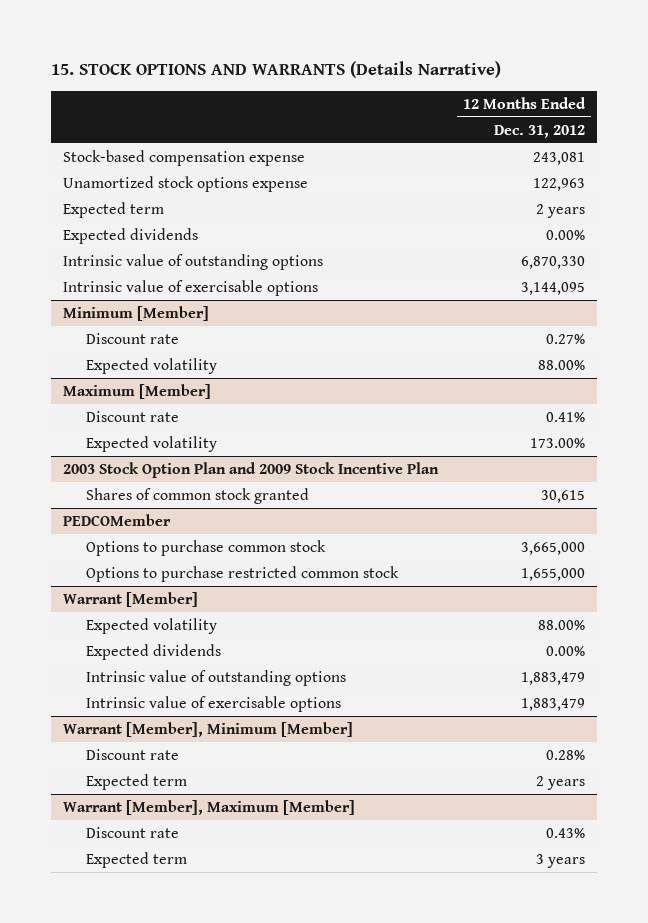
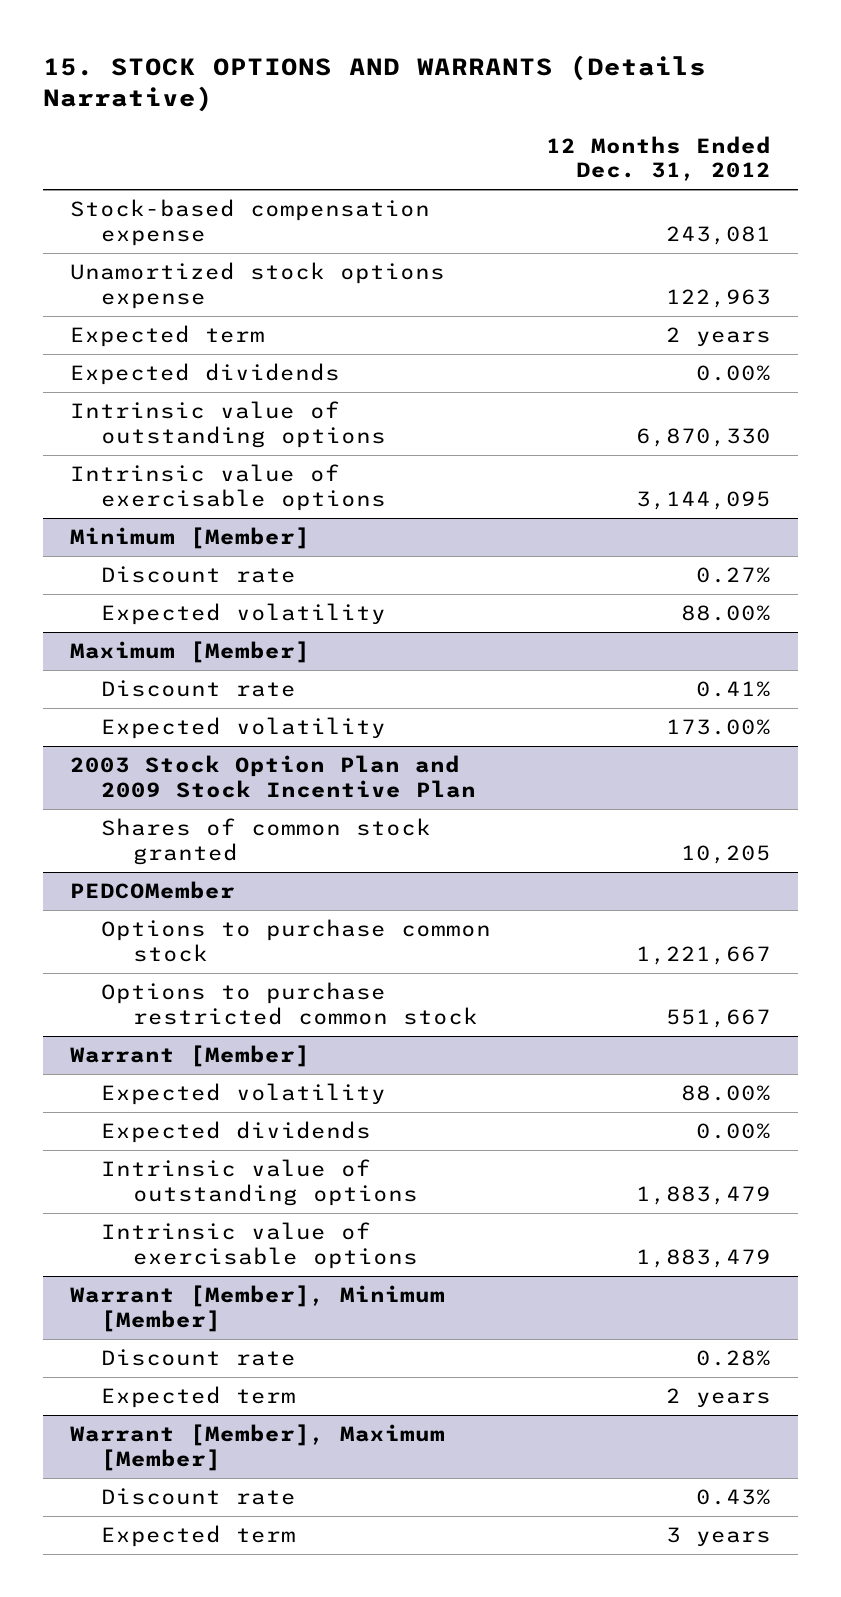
[540,489,585,503] 30,615 -> [680,844,771,864] 10,205
[520,541,585,555] 3,665,000 -> [635,945,771,965] 1,221,667
[520,567,585,581] 1,655,000 -> [665,1008,771,1028] 551,667

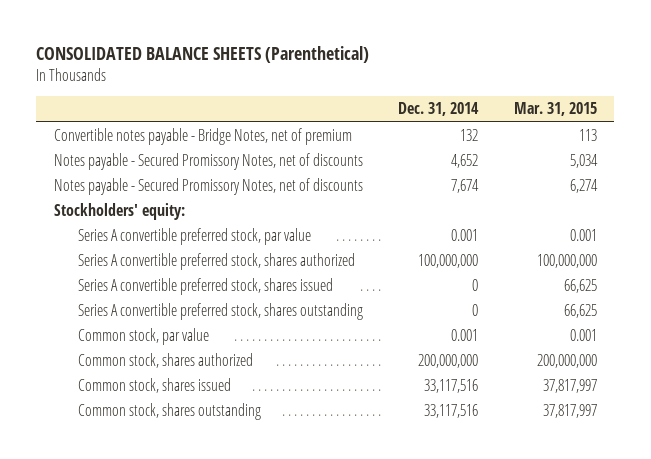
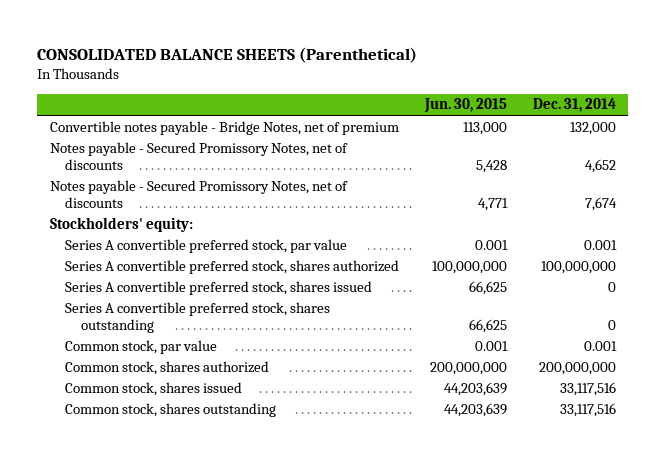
[513,102,597,117] Mar. 31, 2015 -> none
none -> [424,98,508,114] Jun. 30, 2015
[460,129,479,142] 132 -> [569,121,616,135] 132,000

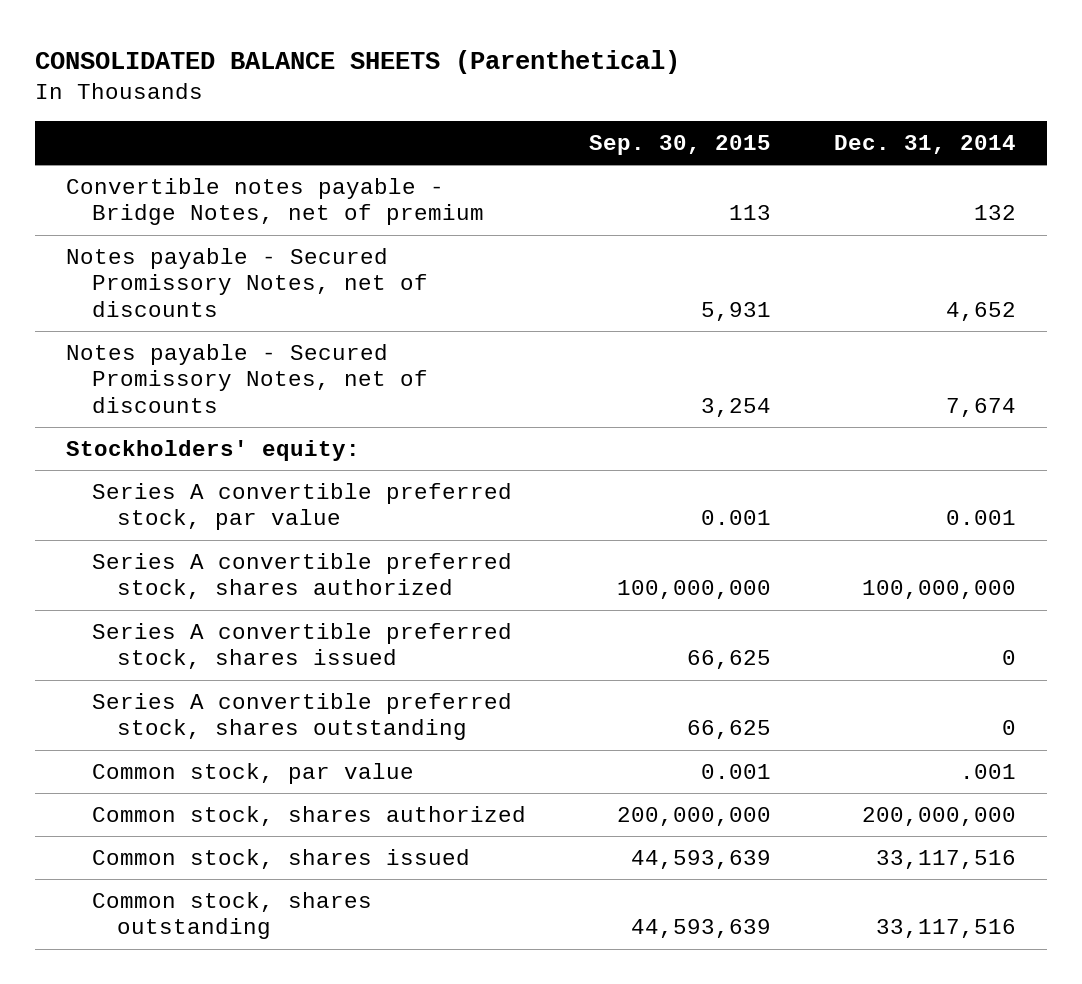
[424,98,508,114] Jun. 30, 2015 -> none
none -> [588,135,771,156] Sep. 30, 2015
[569,121,616,135] 132,000 -> [973,205,1016,221] 132
[583,340,617,351] 0.001 -> [959,763,1016,779] .001

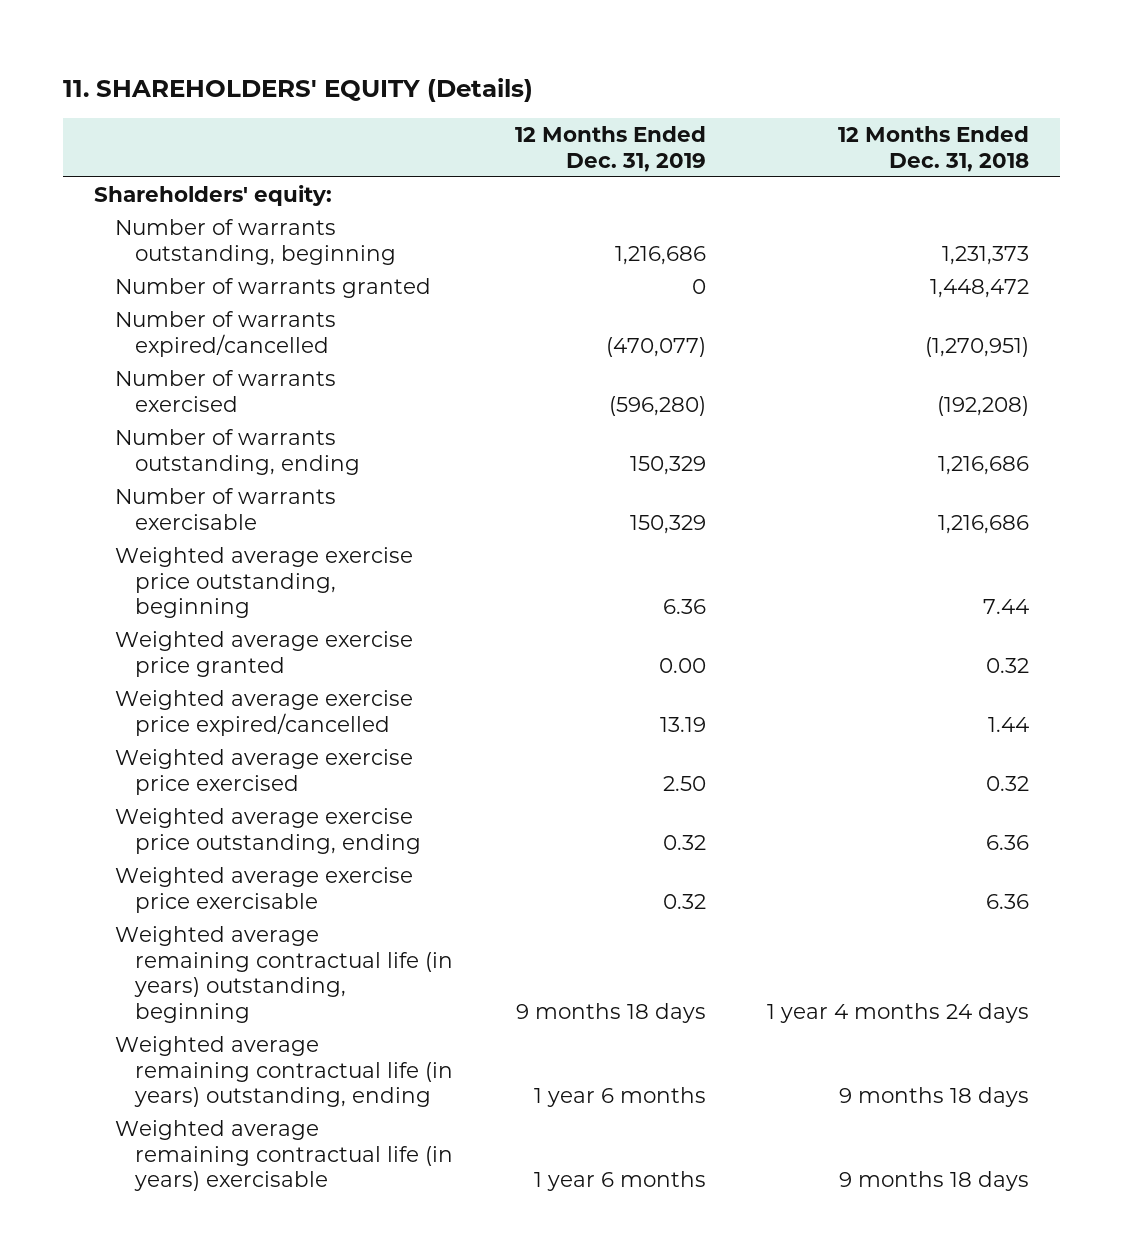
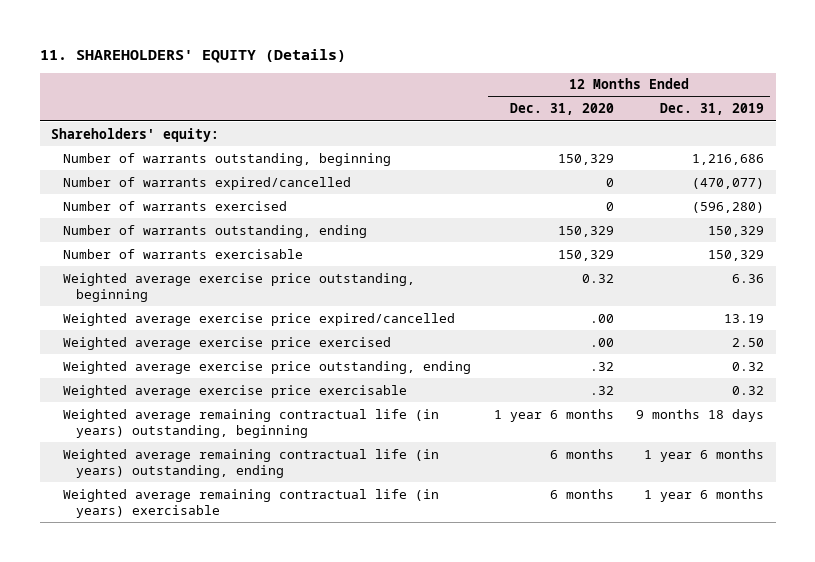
[838,125,1030,172] 12 Months Ended Dec. 31, 2018 -> none
none -> [509,103,614,116] Dec. 31, 2020
[114,277,431,298] Number of warrants granted -> none
[114,630,413,677] Weighted average exercise price granted -> none

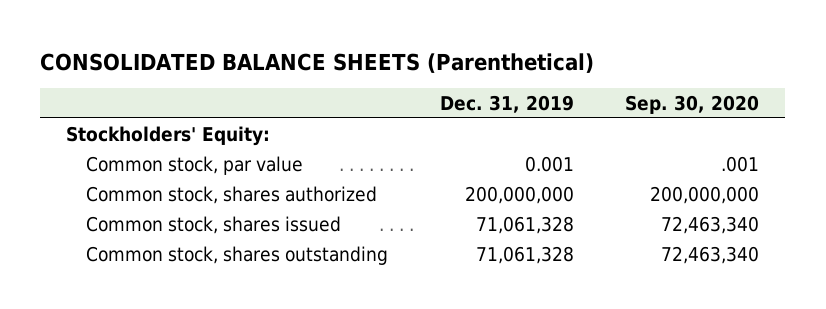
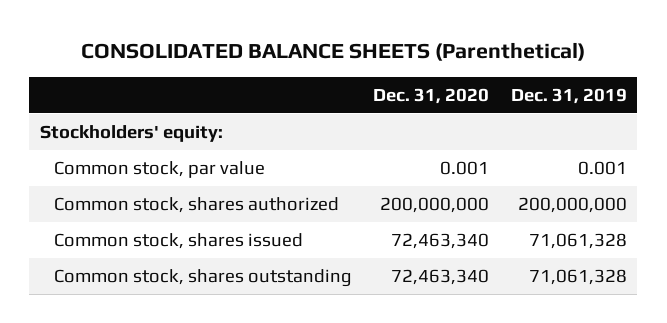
[625,94,760,114] Sep. 30, 2020 -> none
none -> [373,87,490,104] Dec. 31, 2020
[66,125,271,146] Stockholders' Equity: -> [39,124,223,142] Stockholders' equity:

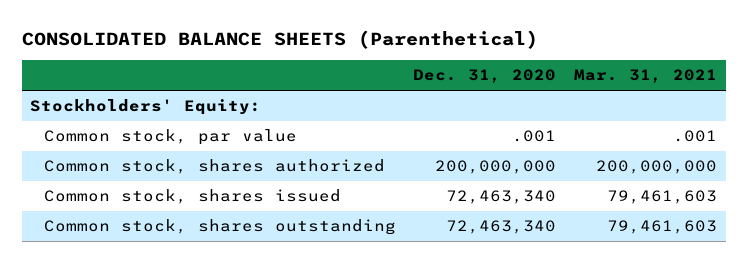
[510,87,627,104] Dec. 31, 2019 -> none
none -> [573,69,717,84] Mar. 31, 2021
[39,124,223,142] Stockholders' equity: -> [30,99,262,116] Stockholders' Equity:
[440,160,490,175] 0.001 -> [512,130,557,143] .001

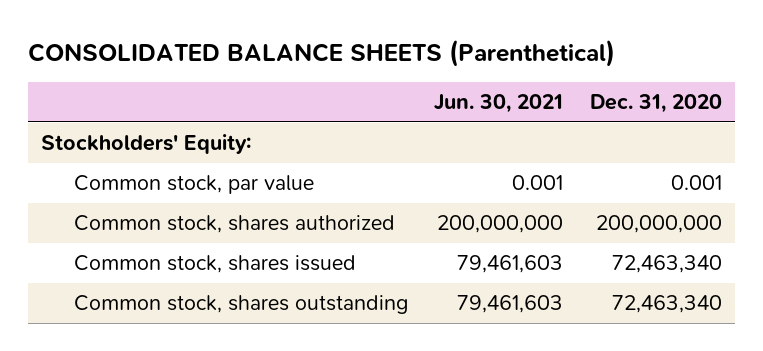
[573,69,717,84] Mar. 31, 2021 -> none
none -> [434,94,564,114] Jun. 30, 2021
[512,130,557,143] .001 -> [670,175,722,191] 0.001

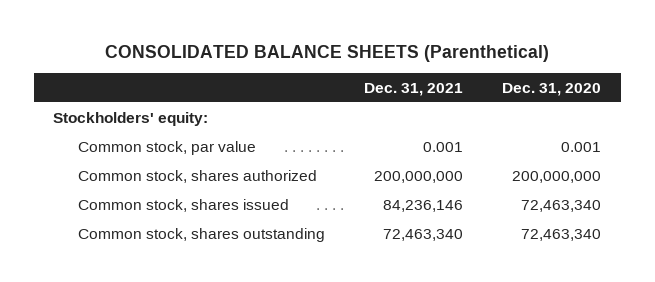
[434,94,564,114] Jun. 30, 2021 -> none
none -> [364,82,464,96] Dec. 31, 2021
[40,134,251,155] Stockholders' Equity: -> [53,111,209,126] Stockholders' equity:

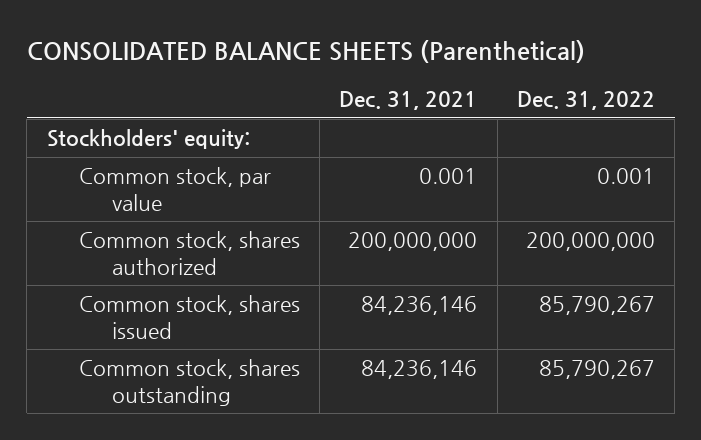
[502,82,602,96] Dec. 31, 2020 -> none
none -> [516,91,655,111] Dec. 31, 2022
[383,228,464,241] 72,463,340 -> [361,360,478,380] 84,236,146

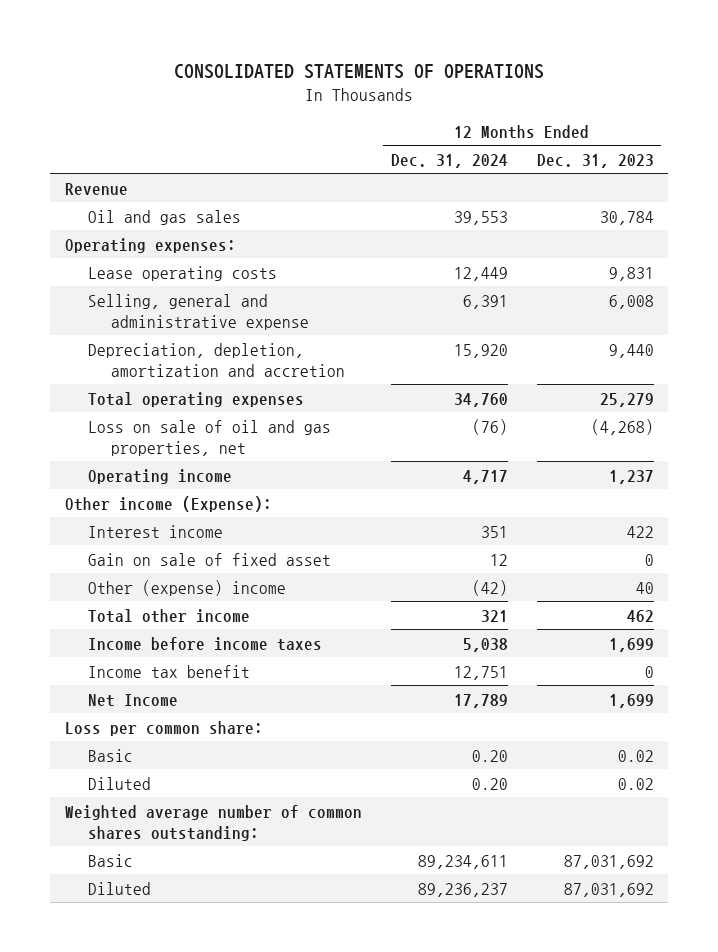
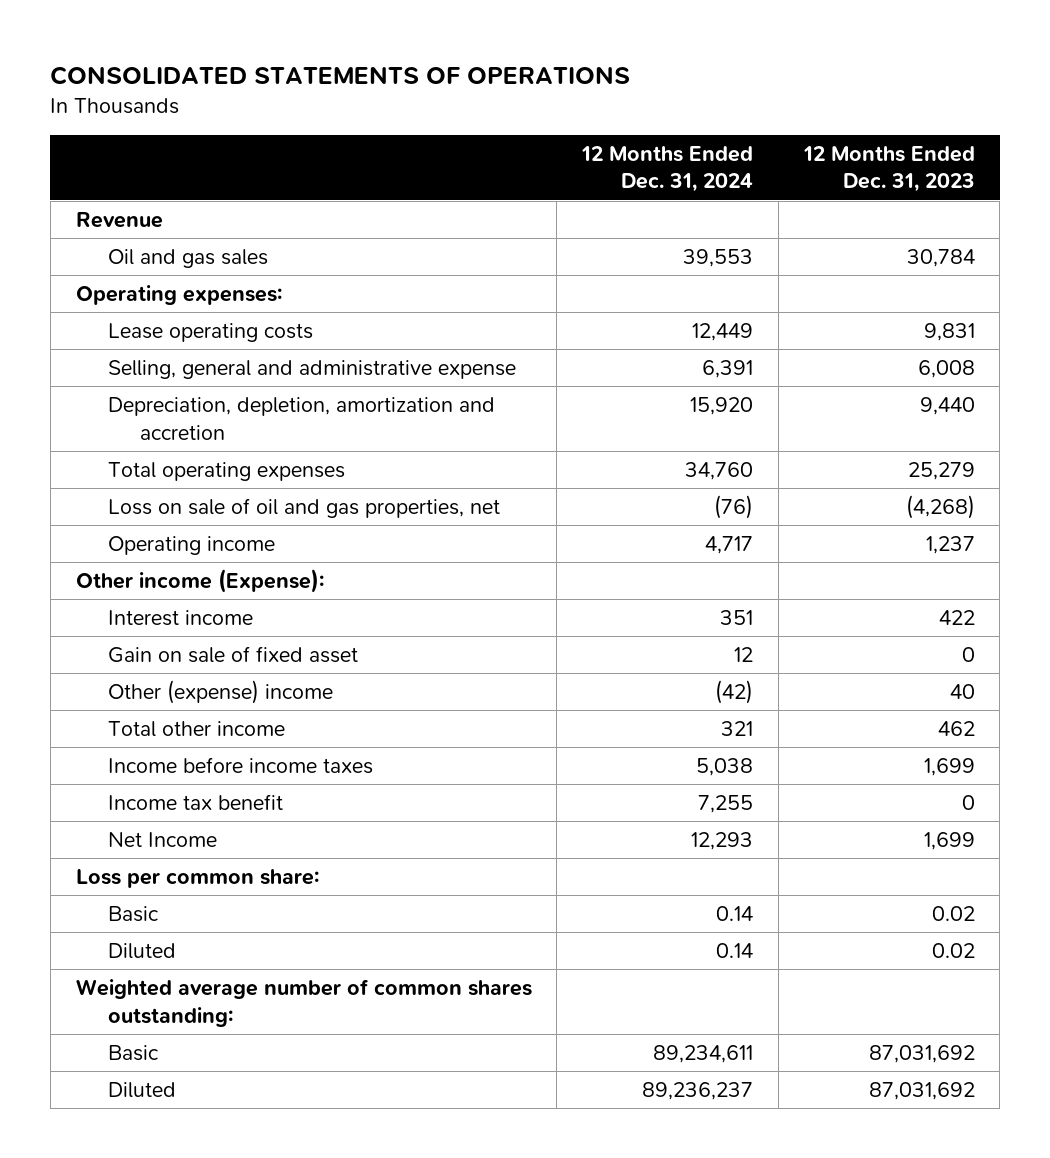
[453,665,508,680] 12,751 -> [698,795,754,814] 7,255
[453,693,508,708] 17,789 -> [691,832,754,851] 12,293
[471,749,508,762] 0.20 -> [716,906,754,922] 0.14
[471,777,508,790] 0.20 -> [716,943,754,959] 0.14

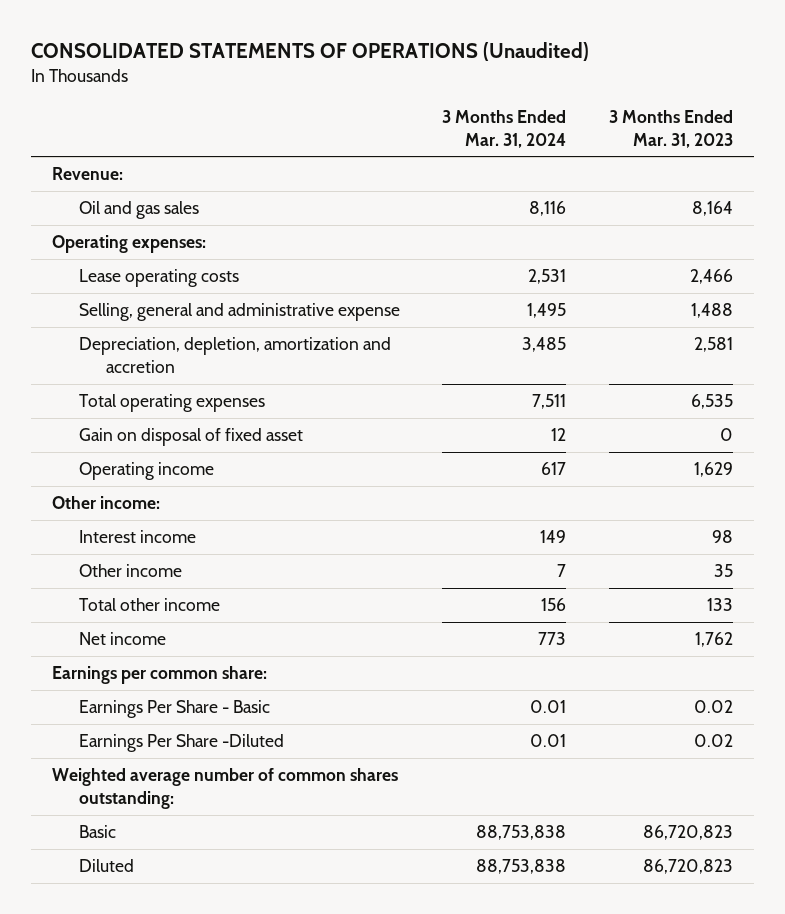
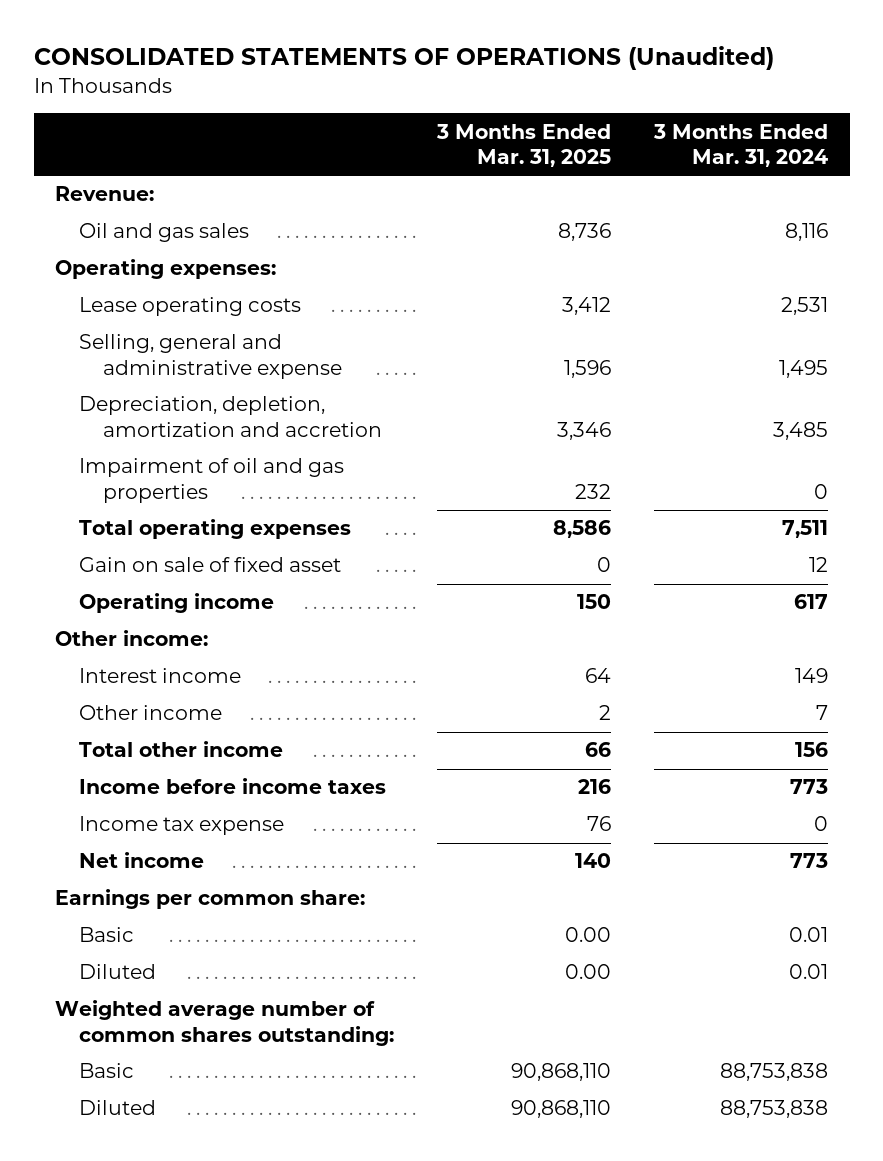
[608,109,733,148] 3 Months Ended Mar. 31, 2023 -> none
none -> [436,123,612,168] 3 Months Ended Mar. 31, 2025
none -> [78,458,344,503] Impairment of oil and gas properties
[79,428,304,447] Gain on disposal of fixed asset -> [78,557,341,573] Gain on sale of fixed asset
none -> [78,778,386,795] Income before income taxes
none -> [78,816,284,836] Income tax expense
[79,700,271,719] Earnings Per Share - Basic -> [78,927,134,943] Basic
[79,734,285,753] Earnings Per Share -Diluted -> [78,964,156,980] Diluted

